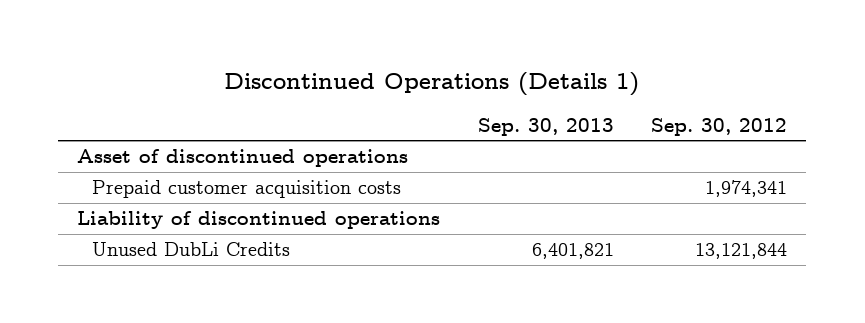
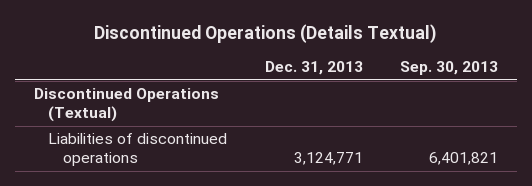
[224,72,640,97] Discontinued Operations (Details 1) -> [94,23,438,43] Discontinued Operations (Details Textual)
[651,117,788,136] Sep. 30, 2012 -> none
none -> [264,61,363,76] Dec. 31, 2013
[77,149,409,168] Asset of discontinued operations -> none
[92,180,402,199] Prepaid customer acquisition costs -> none
[77,211,441,230] Liability of discontinued operations -> none
none -> [33,88,219,123] Discontinued Operations (Textual)
[92,242,291,257] Unused DubLi Credits -> [48,133,228,167] Liabilities of discontinued operations

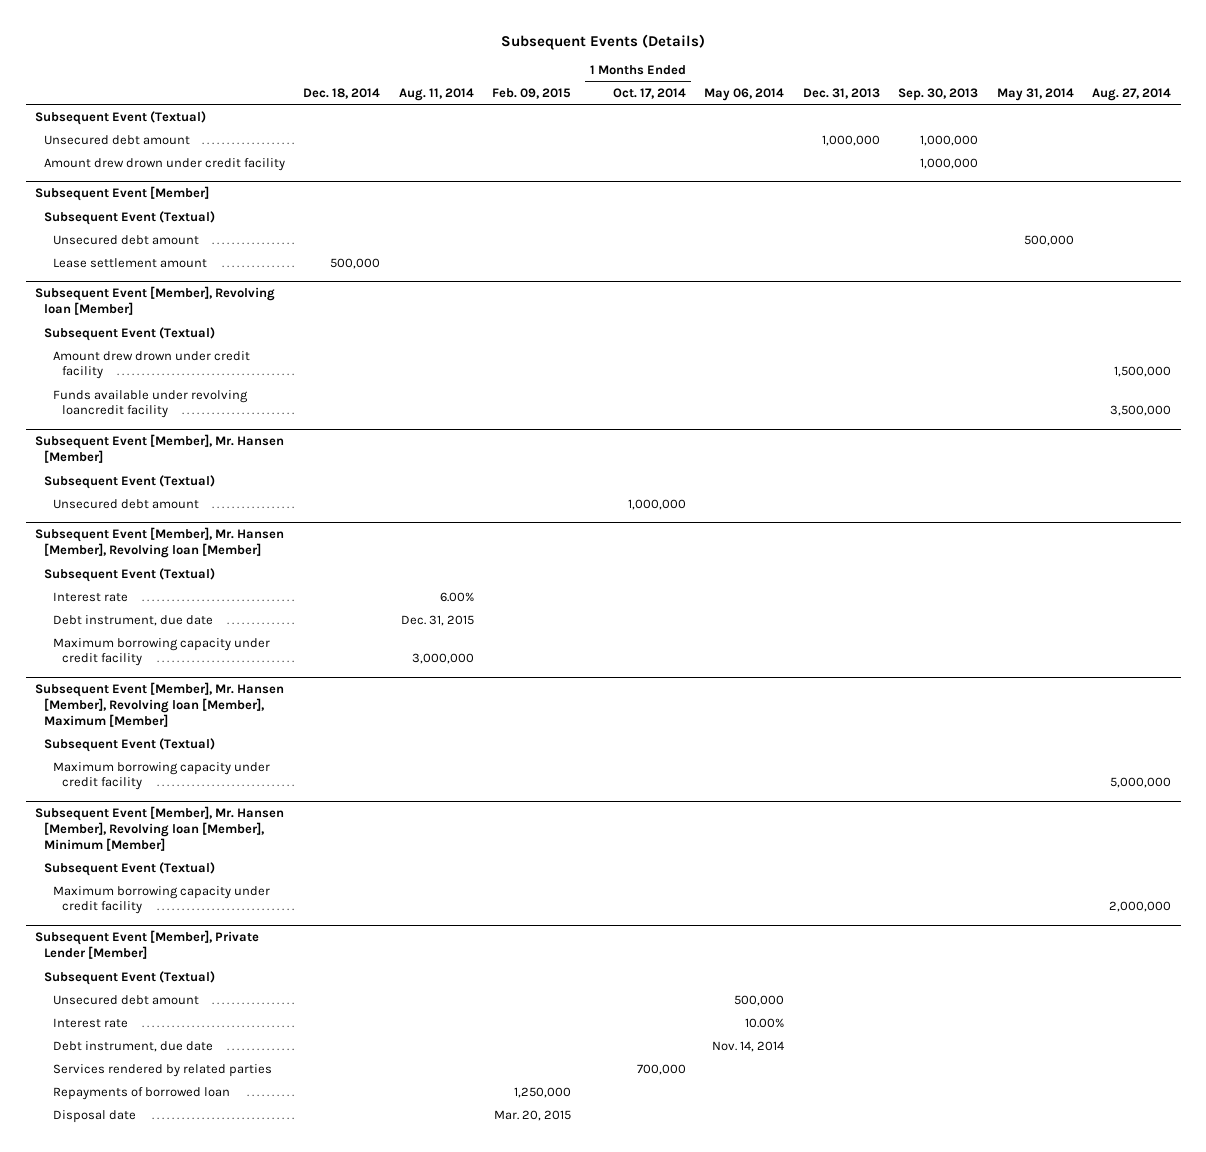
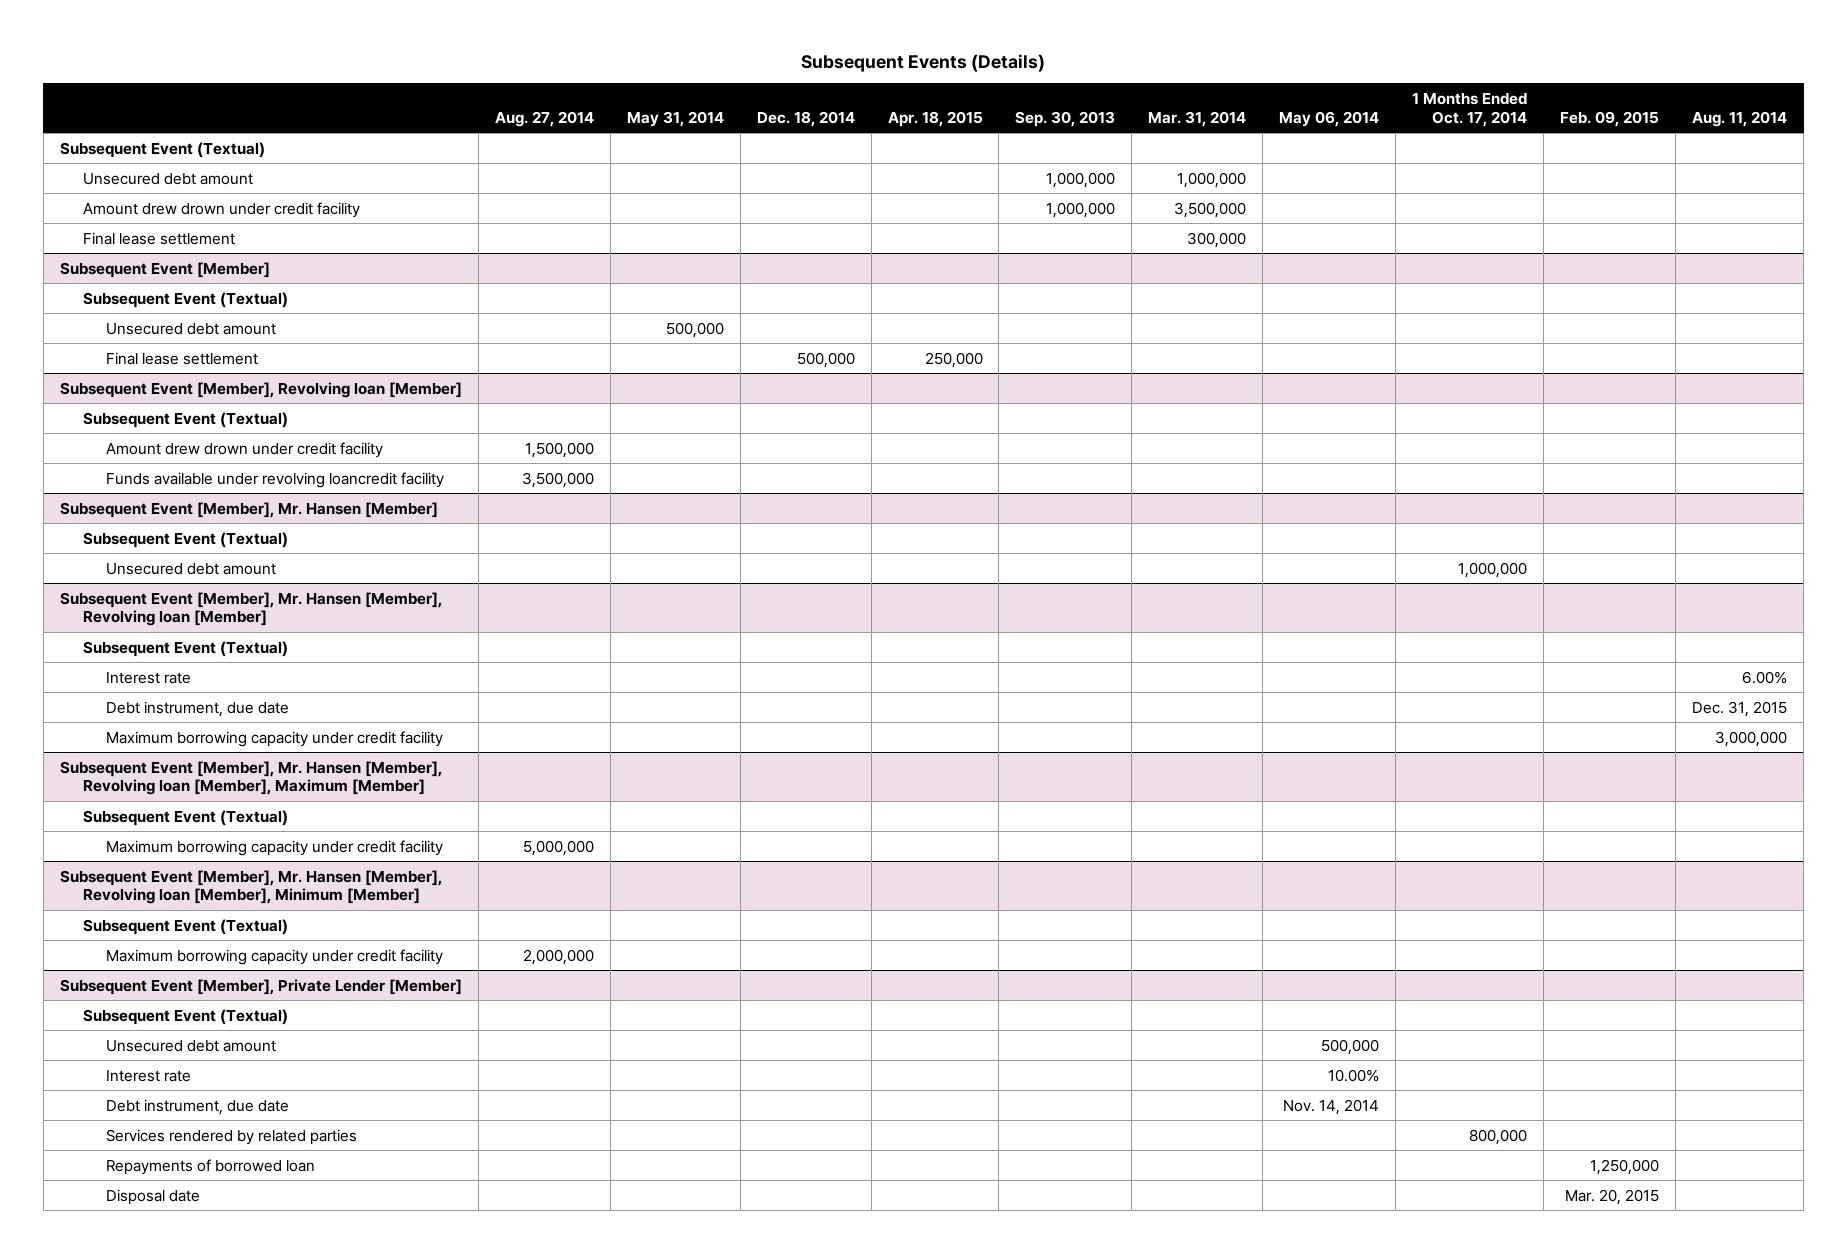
[802,88,880,100] Dec. 31, 2013 -> none
none -> [887,110,983,127] Apr. 18, 2015
none -> [1148,110,1247,127] Mar. 31, 2014
none -> [82,231,235,245] Final lease settlement
[53,257,208,268] Lease settlement amount -> [105,351,258,365] Final lease settlement
[636,1063,686,1075] 700,000 -> [1469,1128,1528,1145] 800,000

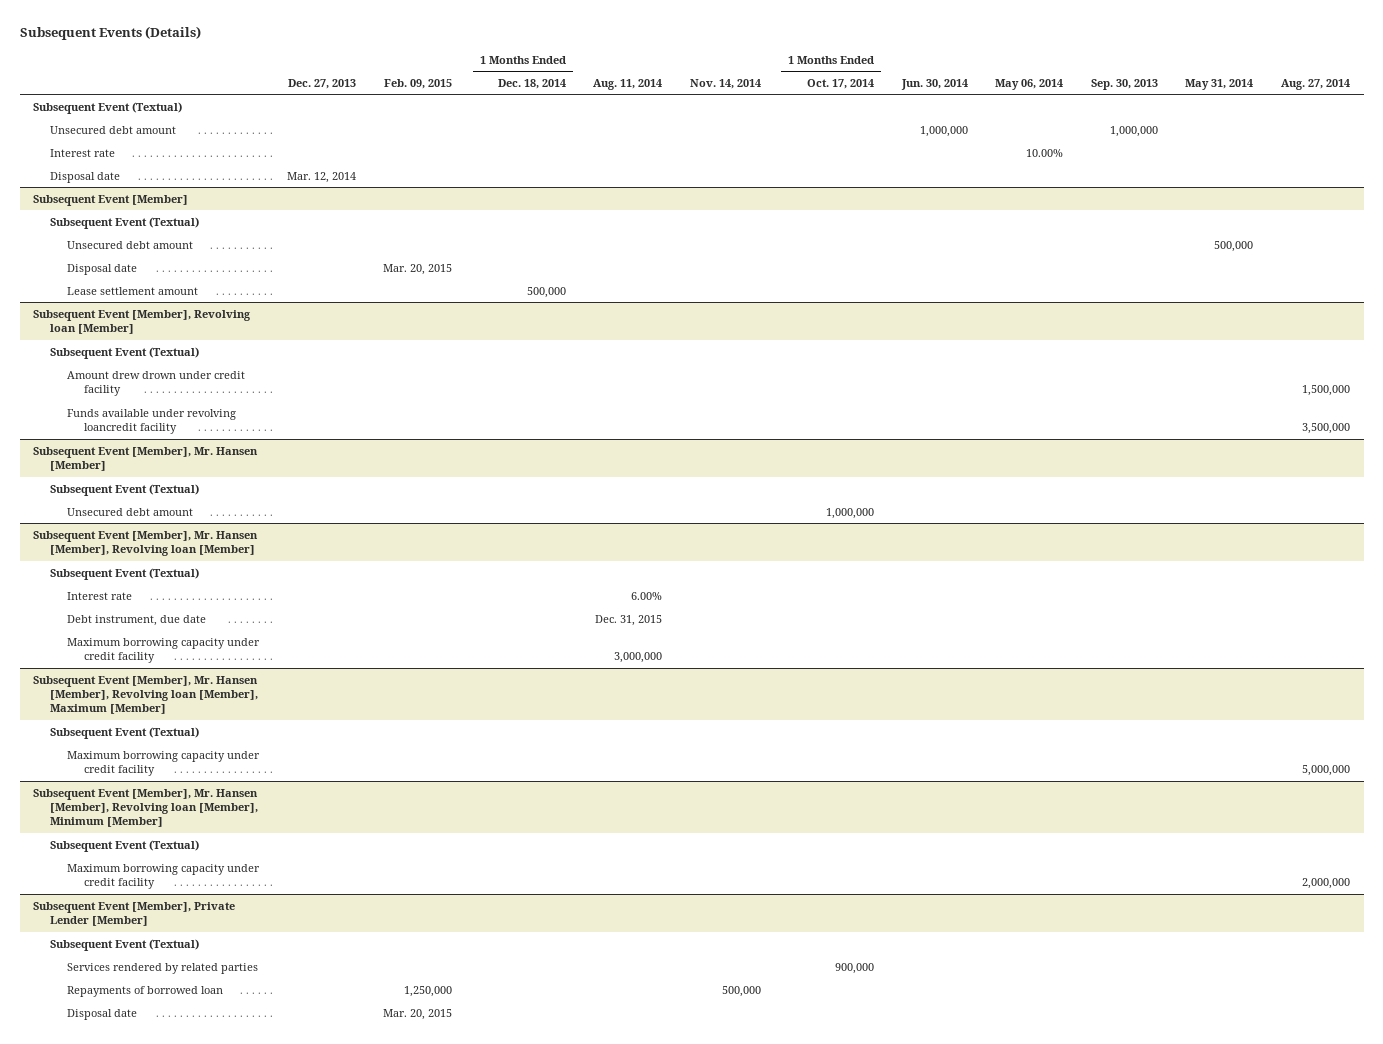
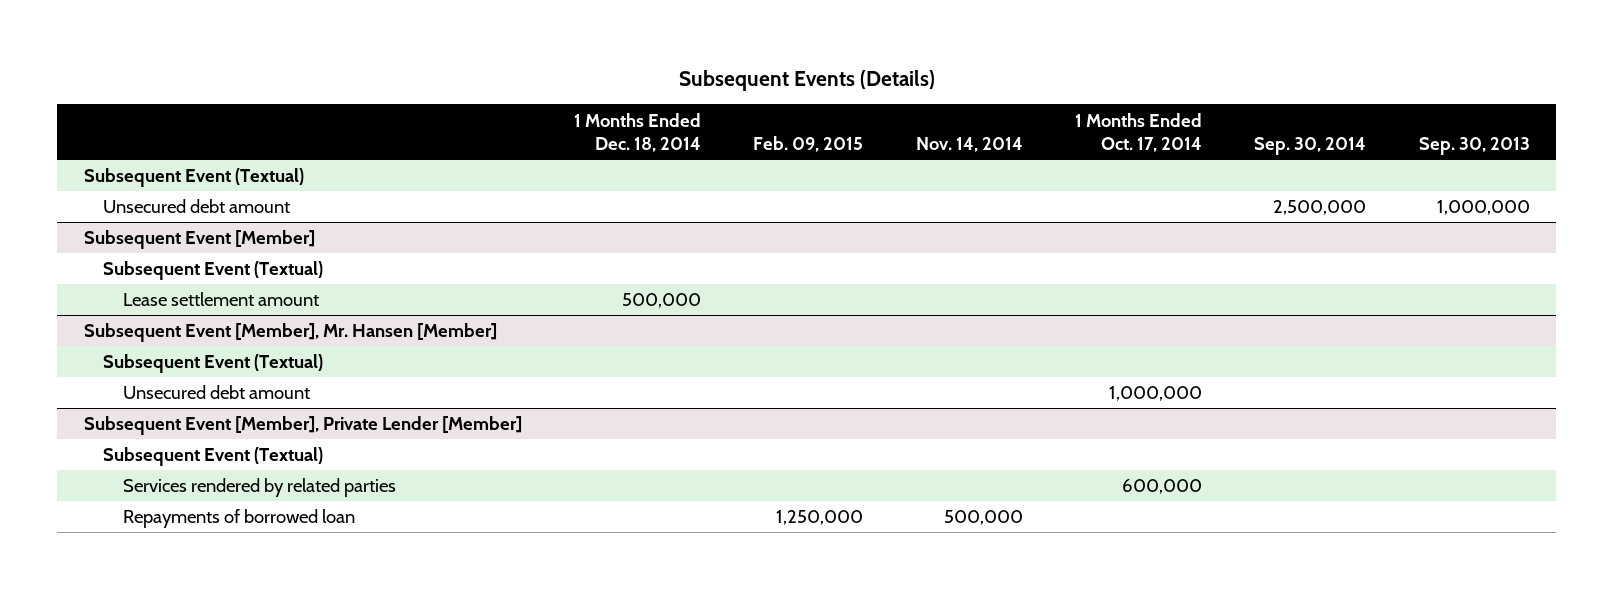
[287,78,356,89] Dec. 27, 2013 -> none
[593,78,663,90] Aug. 11, 2014 -> none
[900,78,968,90] Jun. 30, 2014 -> none
[995,78,1064,90] May 06, 2014 -> none
[1185,78,1254,90] May 31, 2014 -> none
[1280,78,1350,90] Aug. 27, 2014 -> none
none -> [1254,137,1367,156] Sep. 30, 2014
[50,148,116,157] Interest rate -> none
[50,171,121,183] Disposal date -> none
[67,240,194,249] Unsecured debt amount -> none
[67,263,138,275] Disposal date -> none
[33,309,252,335] Subsequent Event [Member], Revolving loan [Member] -> none
[50,346,200,359] Subsequent Event (Textual) -> none
[67,370,246,397] Amount drew drown under credit facility -> none
[67,408,237,435] Funds available under revolving loancredit facility -> none
[33,530,259,557] Subsequent Event [Member], Mr. Hansen [Member], Revolving loan [Member] -> none
[50,567,200,580] Subsequent Event (Textual) -> none
[67,591,133,600] Interest rate -> none
[67,614,207,626] Debt instrument, due date -> none
[67,637,261,664] Maximum borrowing capacity under credit facility -> none
[33,675,259,715] Subsequent Event [Member], Mr. Hansen [Member], Revolving loan [Member], Maximum [Member] -> none
[50,726,200,739] Subsequent Event (Textual) -> none
[67,750,261,777] Maximum borrowing capacity under credit facility -> none
[33,788,259,828] Subsequent Event [Member], Mr. Hansen [Member], Revolving loan [Member], Minimum [Member] -> none
[50,839,200,852] Subsequent Event (Textual) -> none
[67,863,261,890] Maximum borrowing capacity under credit facility -> none
[835,962,875,974] 900,000 -> [1122,479,1203,495] 600,000
[67,1008,138,1020] Disposal date -> none

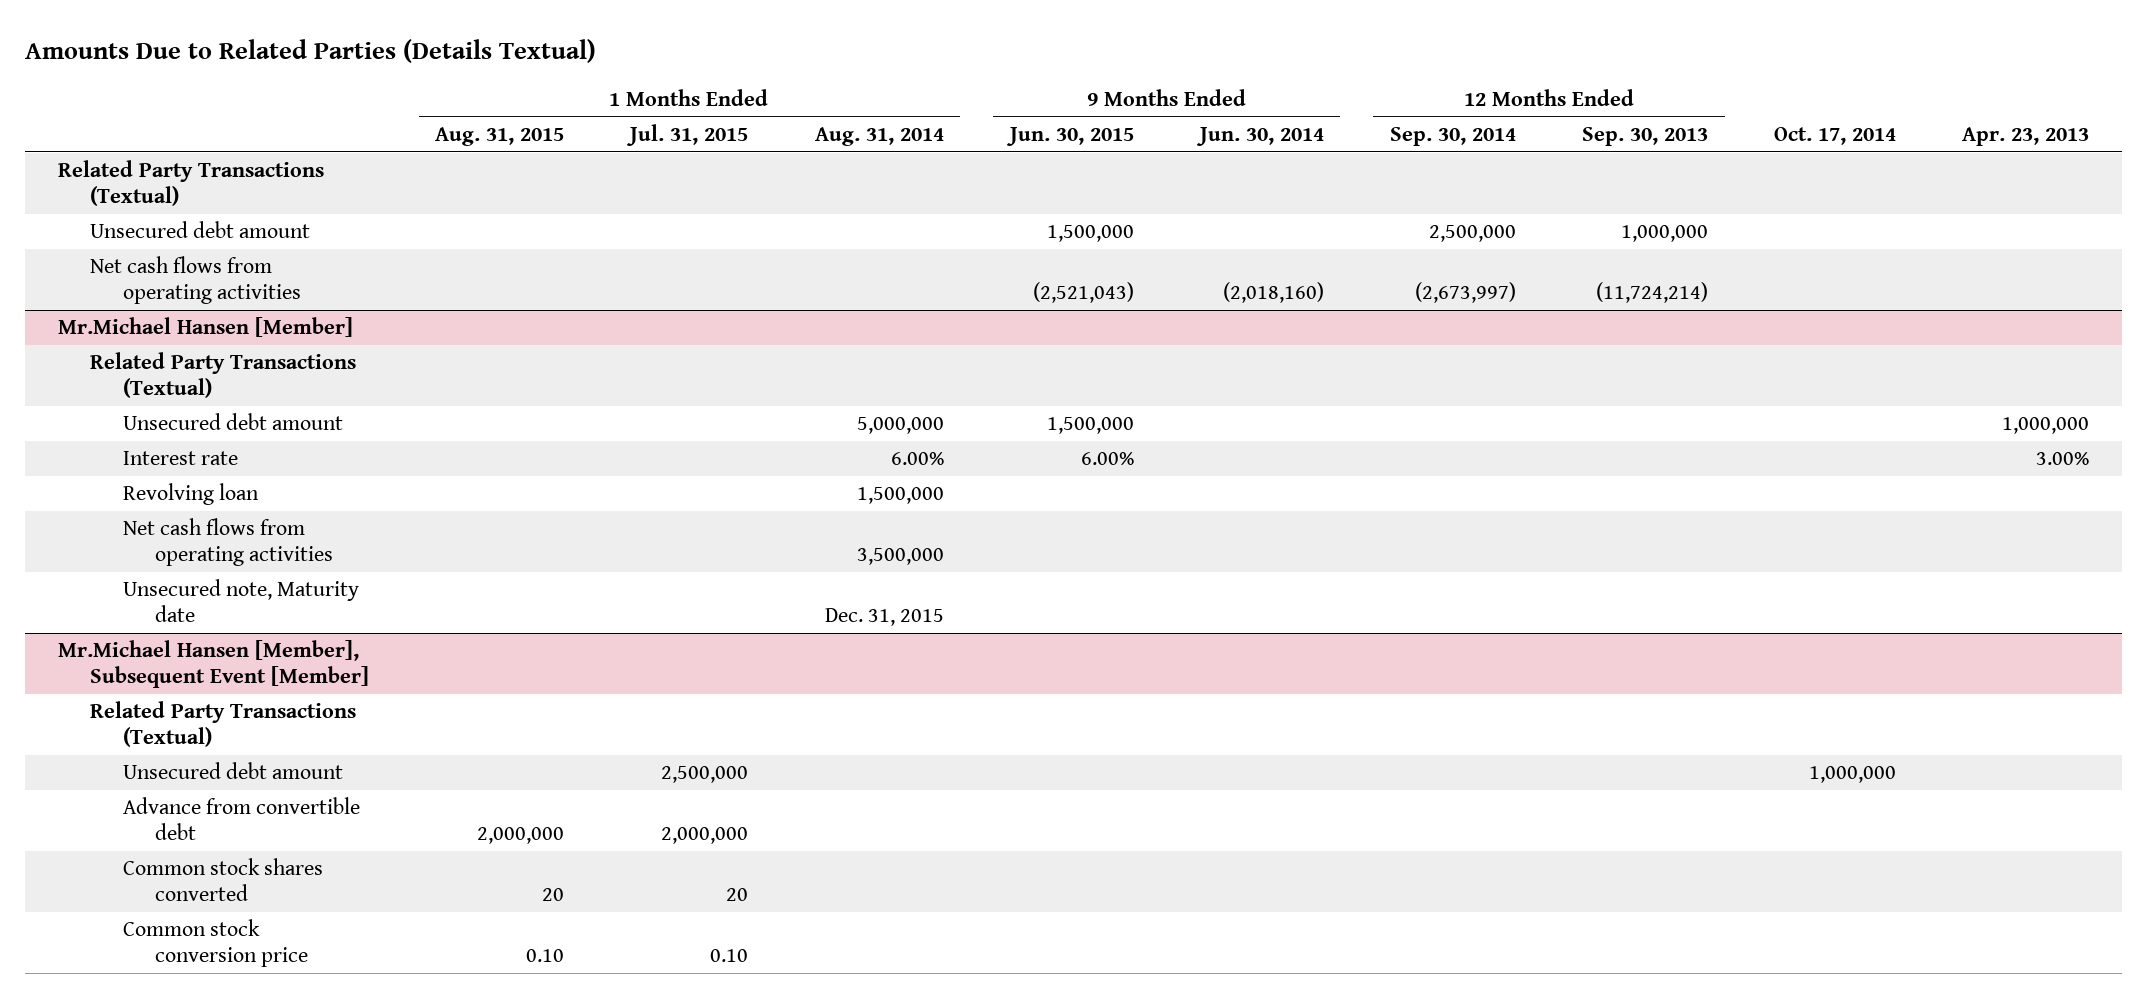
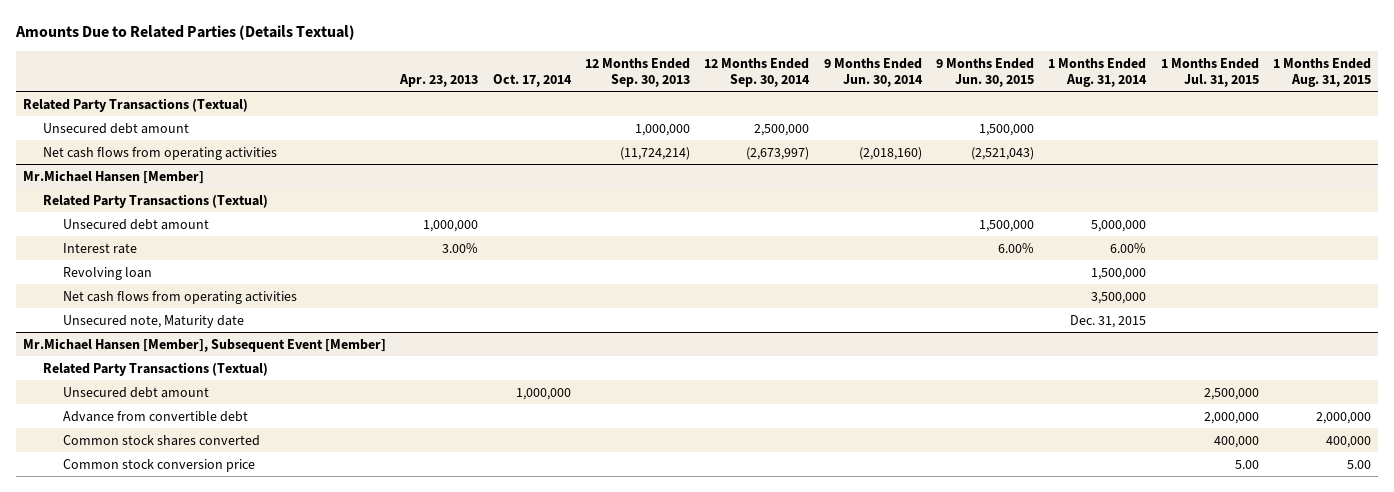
[542,888,565,902] 20 -> [1326,435,1372,448] 400,000
[726,888,749,902] 20 -> [1213,435,1259,448] 400,000
[526,949,565,963] 0.10 -> [1347,459,1372,469] 5.00
[710,949,749,963] 0.10 -> [1234,459,1259,469] 5.00

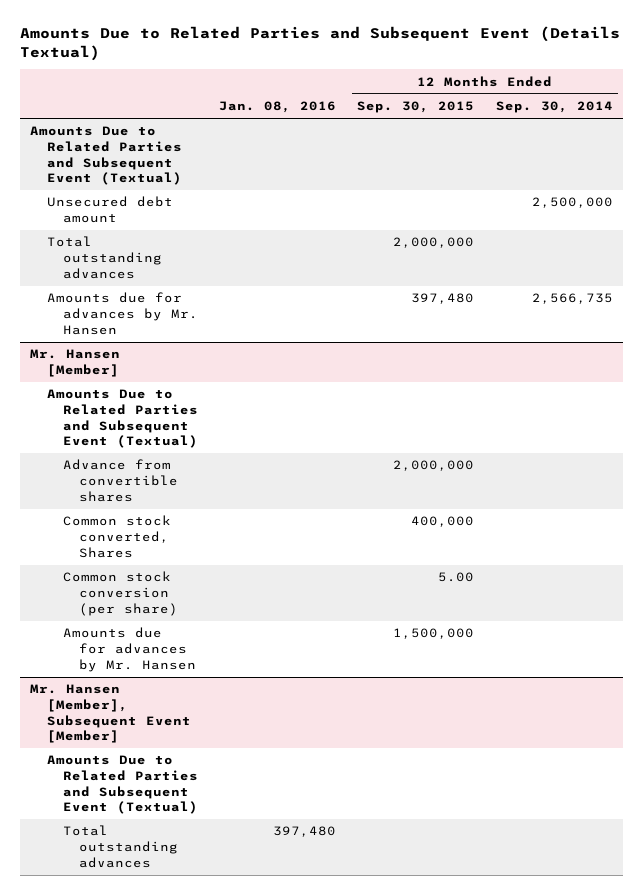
[14,25,355,41] Amounts Due to Related Parties (Details Textual) -> [19,26,620,62] Amounts Due to Related Parties and Subsequent Event (Details Textual)
[399,74,479,88] Apr. 23, 2013 -> none
[492,74,572,88] Oct. 17, 2014 -> none
[584,57,690,88] 12 Months Ended Sep. 30, 2013 -> none
[823,57,923,88] 9 Months Ended Jun. 30, 2014 -> none
[935,57,1034,88] 9 Months Ended Jun. 30, 2015 -> none
[1048,57,1148,88] 1 Months Ended Aug. 31, 2014 -> none
[1160,57,1259,88] 1 Months Ended Jul. 31, 2015 -> none
[1273,57,1372,88] 1 Months Ended Aug. 31, 2015 -> none
none -> [219,101,337,114] Jan. 08, 2016
none -> [357,101,475,114] Sep. 30, 2015
[22,97,248,112] Related Party Transactions (Textual) -> none
none -> [30,126,182,186] Amounts Due to Related Parties and Subsequent Event (Textual)
[42,146,277,160] Net cash flows from operating activities -> none
[42,193,268,208] Related Party Transactions (Textual) -> none
[63,218,210,230] Unsecured debt amount -> none
[63,242,138,254] Interest rate -> none
[63,266,153,280] Revolving loan -> none
[63,290,298,304] Net cash flows from operating activities -> none
[63,314,245,328] Unsecured note, Maturity date -> none
[42,361,268,376] Related Party Transactions (Textual) -> none
[63,386,210,398] Unsecured debt amount -> none
[63,410,249,422] Advance from convertible debt -> none
[63,434,261,446] Common stock shares converted -> none
[63,458,256,472] Common stock conversion price -> none
none -> [46,236,162,279] Total outstanding advances
none -> [46,292,198,335] Amounts due for advances by Mr. Hansen
[22,169,204,184] Mr.Michael Hansen [Member] -> [30,349,121,378] Mr. Hansen [Member]
none -> [46,389,198,449] Amounts Due to Related Parties and Subsequent Event (Textual)
none -> [62,459,179,502] Advance from convertible shares
none -> [62,515,171,558] Common stock converted, Shares
none -> [62,571,179,616] Common stock conversion (per share)
none -> [62,627,197,672] Amounts due for advances by Mr. Hansen
[22,337,386,352] Mr.Michael Hansen [Member], Subsequent Event [Member] -> [30,684,191,744] Mr. Hansen [Member], Subsequent Event [Member]
none -> [46,755,198,815] Amounts Due to Related Parties and Subsequent Event (Textual)
none -> [62,825,179,868] Total outstanding advances

